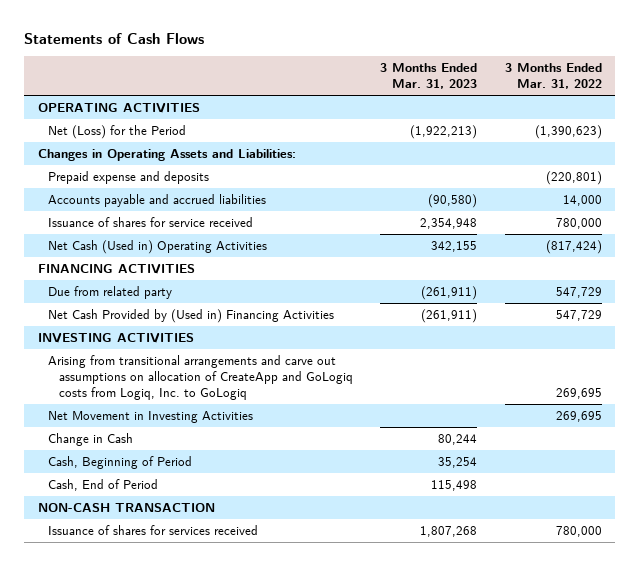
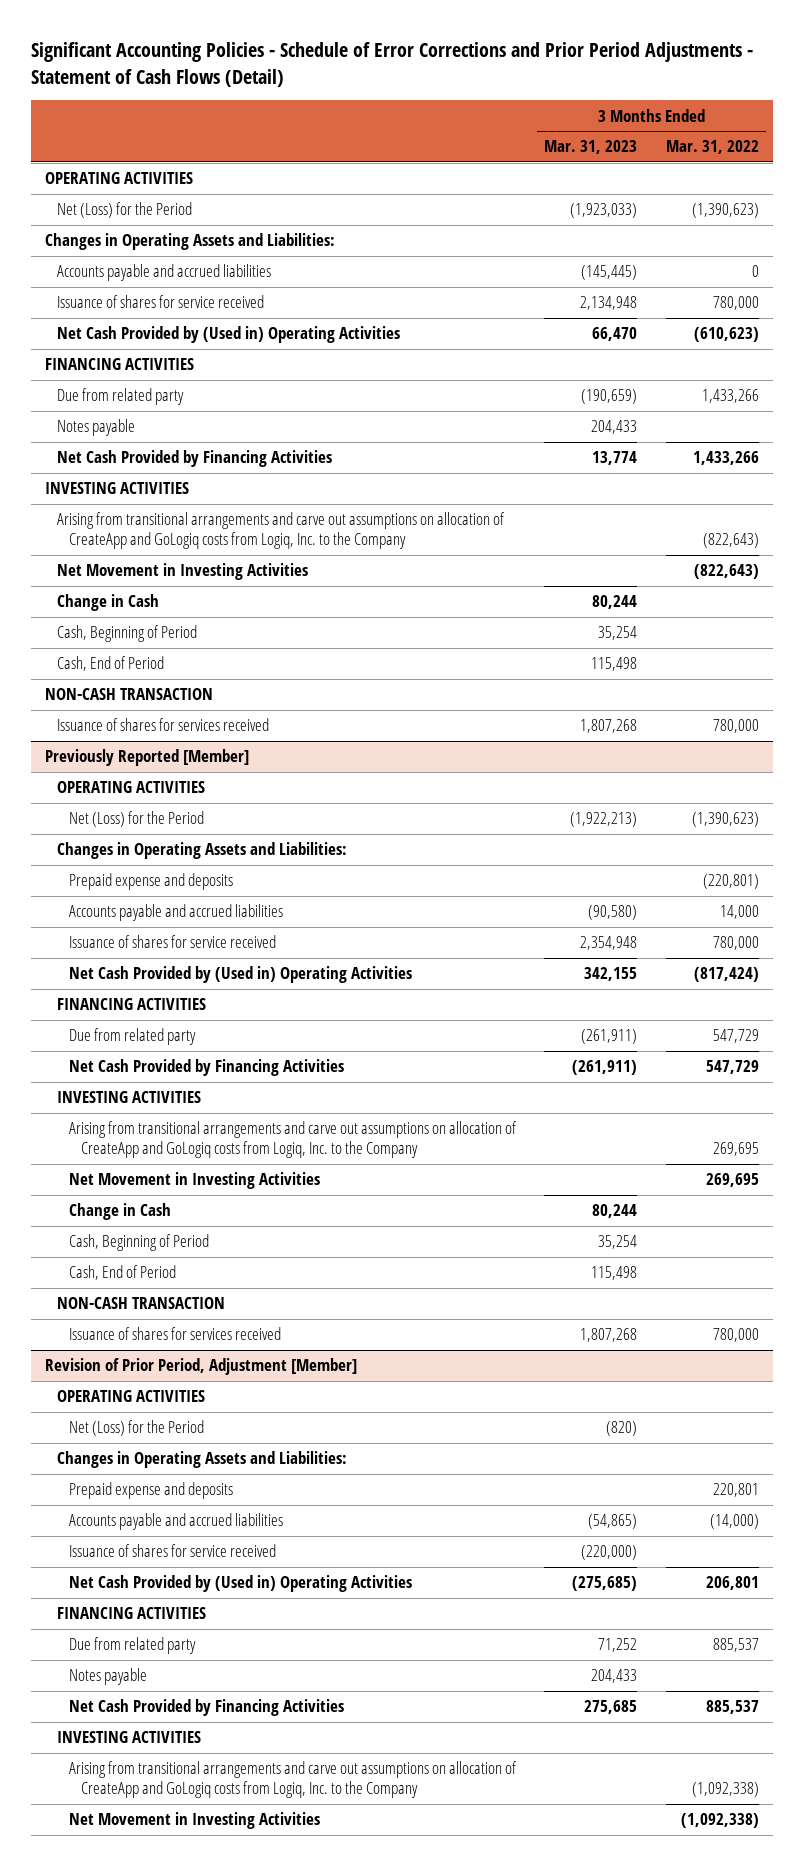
[24,32,205,44] Statements of Cash Flows -> [31,42,754,87] Significant Accounting Policies - Schedule of Error Corrections and Prior Period Adjustments - Statement of Cash Flows (Detail)
none -> [57,202,193,219] Net (Loss) for the Period
none -> [45,233,336,251] Changes in Operating Assets and Liabilities:
none -> [57,264,272,282] Accounts payable and accrued liabilities
none -> [57,295,265,309] Issuance of shares for service received
none -> [57,326,401,344] Net Cash Provided by (Used in) Operating Activities
none -> [45,358,195,371] FINANCING ACTIVITIES
none -> [57,388,185,406] Due from related party
none -> [57,419,136,437] Notes payable
none -> [57,450,333,468] Net Cash Provided by Financing Activities
none -> [45,482,190,495] INVESTING ACTIVITIES
none -> [57,512,506,550] Arising from transitional arrangements and carve out assumptions on allocation of CreateApp and GoLogiq costs from Logiq, Inc. to the Company
none -> [57,563,309,581] Net Movement in Investing Activities
none -> [57,594,160,612] Change in Cash
none -> [57,625,198,643] Cash, Beginning of Period
none -> [57,656,165,672] Cash, End of Period
none -> [45,688,214,701] NON-CASH TRANSACTION
none -> [57,718,270,732] Issuance of shares for services received
none -> [45,749,250,767] Previously Reported [Member]
none -> [57,781,206,794] OPERATING ACTIVITIES
[48,239,268,254] Net Cash (Used in) Operating Activities -> [69,966,413,984] Net Cash Provided by (Used in) Operating Activities
[48,308,335,323] Net Cash Provided by (Used in) Financing Activities -> [69,1059,345,1077] Net Cash Provided by Financing Activities
[48,354,353,400] Arising from transitional arrangements and carve out assumptions on allocation of CreateApp and GoLogiq costs from Logiq, Inc. to GoLogiq -> [69,1121,518,1159] Arising from transitional arrangements and carve out assumptions on allocation of CreateApp and GoLogiq costs from Logiq, Inc. to the Company
none -> [45,1358,358,1376] Revision of Prior Period, Adjustment [Member]
none -> [57,1390,206,1403] OPERATING ACTIVITIES
none -> [69,1420,205,1437] Net (Loss) for the Period
none -> [57,1451,348,1469] Changes in Operating Assets and Liabilities:
none -> [69,1482,234,1500] Prepaid expense and deposits
none -> [69,1513,284,1531] Accounts payable and accrued liabilities
none -> [69,1544,277,1558] Issuance of shares for service received
none -> [69,1575,413,1593] Net Cash Provided by (Used in) Operating Activities
none -> [57,1607,207,1620] FINANCING ACTIVITIES
none -> [69,1637,197,1655] Due from related party
none -> [69,1668,148,1686] Notes payable
none -> [69,1699,345,1717] Net Cash Provided by Financing Activities
none -> [57,1731,202,1744] INVESTING ACTIVITIES
none -> [69,1761,518,1799] Arising from transitional arrangements and carve out assumptions on allocation of CreateApp and GoLogiq costs from Logiq, Inc. to the Company
none -> [69,1812,321,1830] Net Movement in Investing Activities

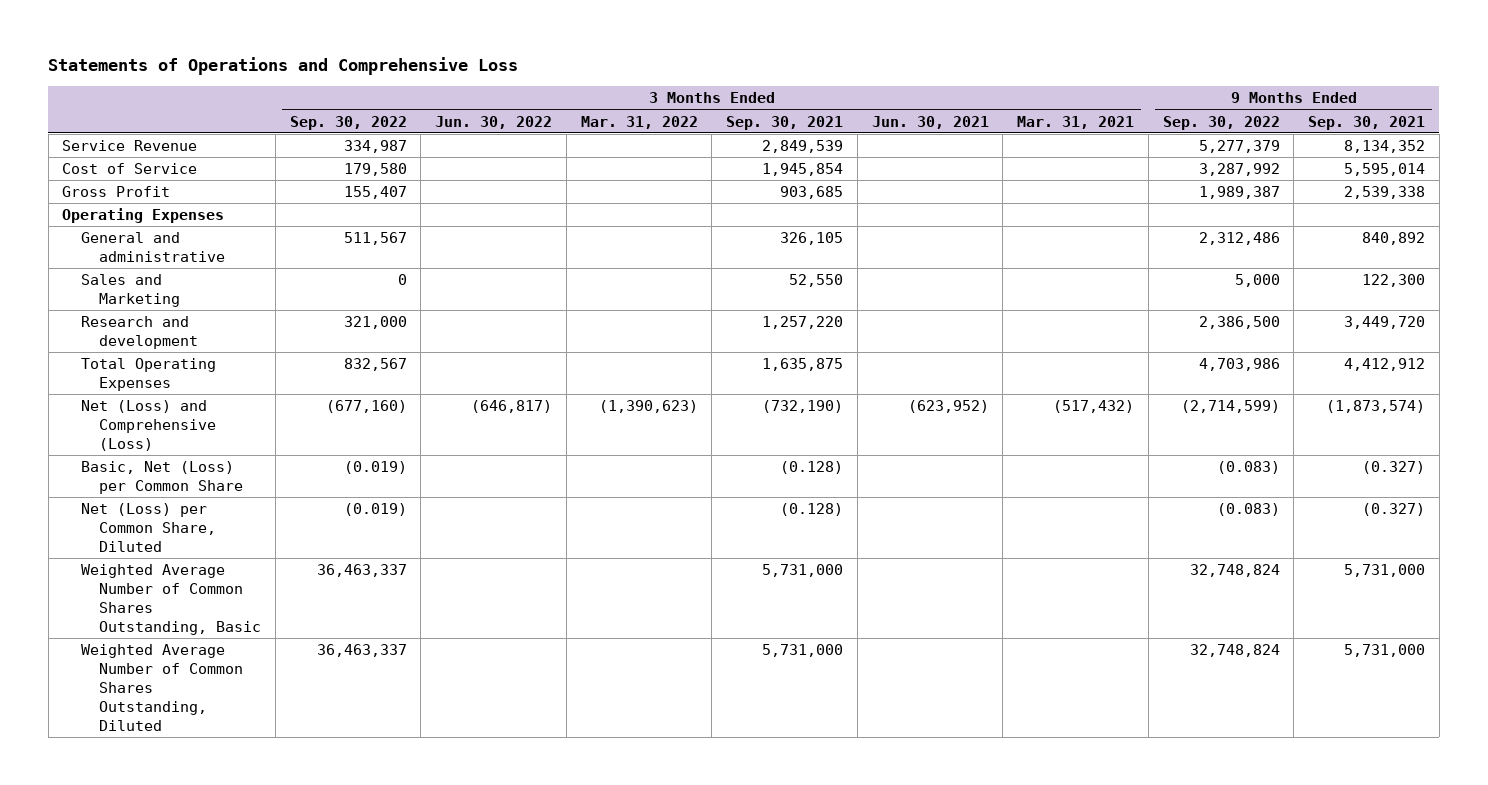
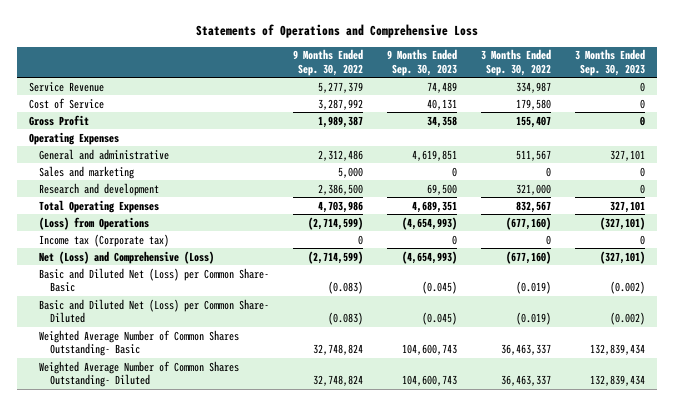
[435,115,553,129] Jun. 30, 2022 -> none
[580,115,698,129] Mar. 31, 2022 -> none
[726,115,844,130] Sep. 30, 2021 -> none
[871,115,989,129] Jun. 30, 2021 -> none
[1017,115,1135,129] Mar. 31, 2021 -> none
[1308,115,1426,130] Sep. 30, 2021 -> none
none -> [387,49,458,76] 9 Months Ended Sep. 30, 2023
none -> [575,49,646,76] 3 Months Ended Sep. 30, 2023
[80,274,181,308] Sales and Marketing -> [39,165,135,179] Sales and marketing
none -> [39,216,150,230] (Loss) from Operations
none -> [39,233,170,247] Income tax (Corporate tax)
[80,461,244,495] Basic, Net (Loss) per Common Share -> [39,267,270,293] Basic and Diluted Net (Loss) per Common Share- Basic
[80,503,217,553] Net (Loss) per Common Share, Diluted -> [39,298,270,324] Basic and Diluted Net (Loss) per Common Share- Diluted
[80,564,262,636] Weighted Average Number of Common Shares Outstanding, Basic -> [39,329,240,357] Weighted Average Number of Common Shares Outstanding- Basic
[80,644,244,732] Weighted Average Number of Common Shares Outstanding, Diluted -> [39,360,240,388] Weighted Average Number of Common Shares Outstanding- Diluted

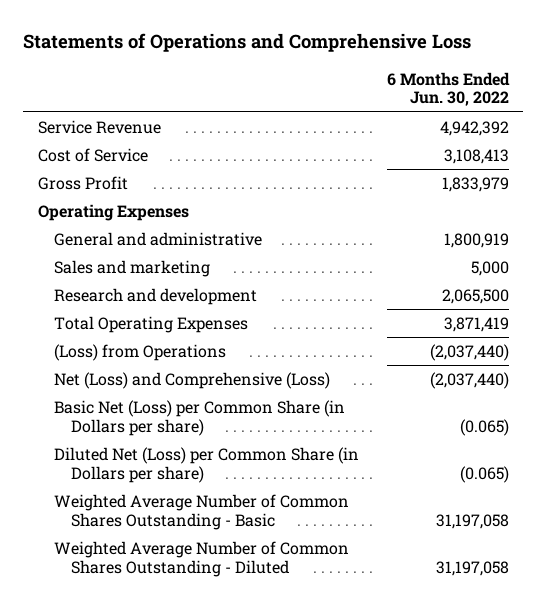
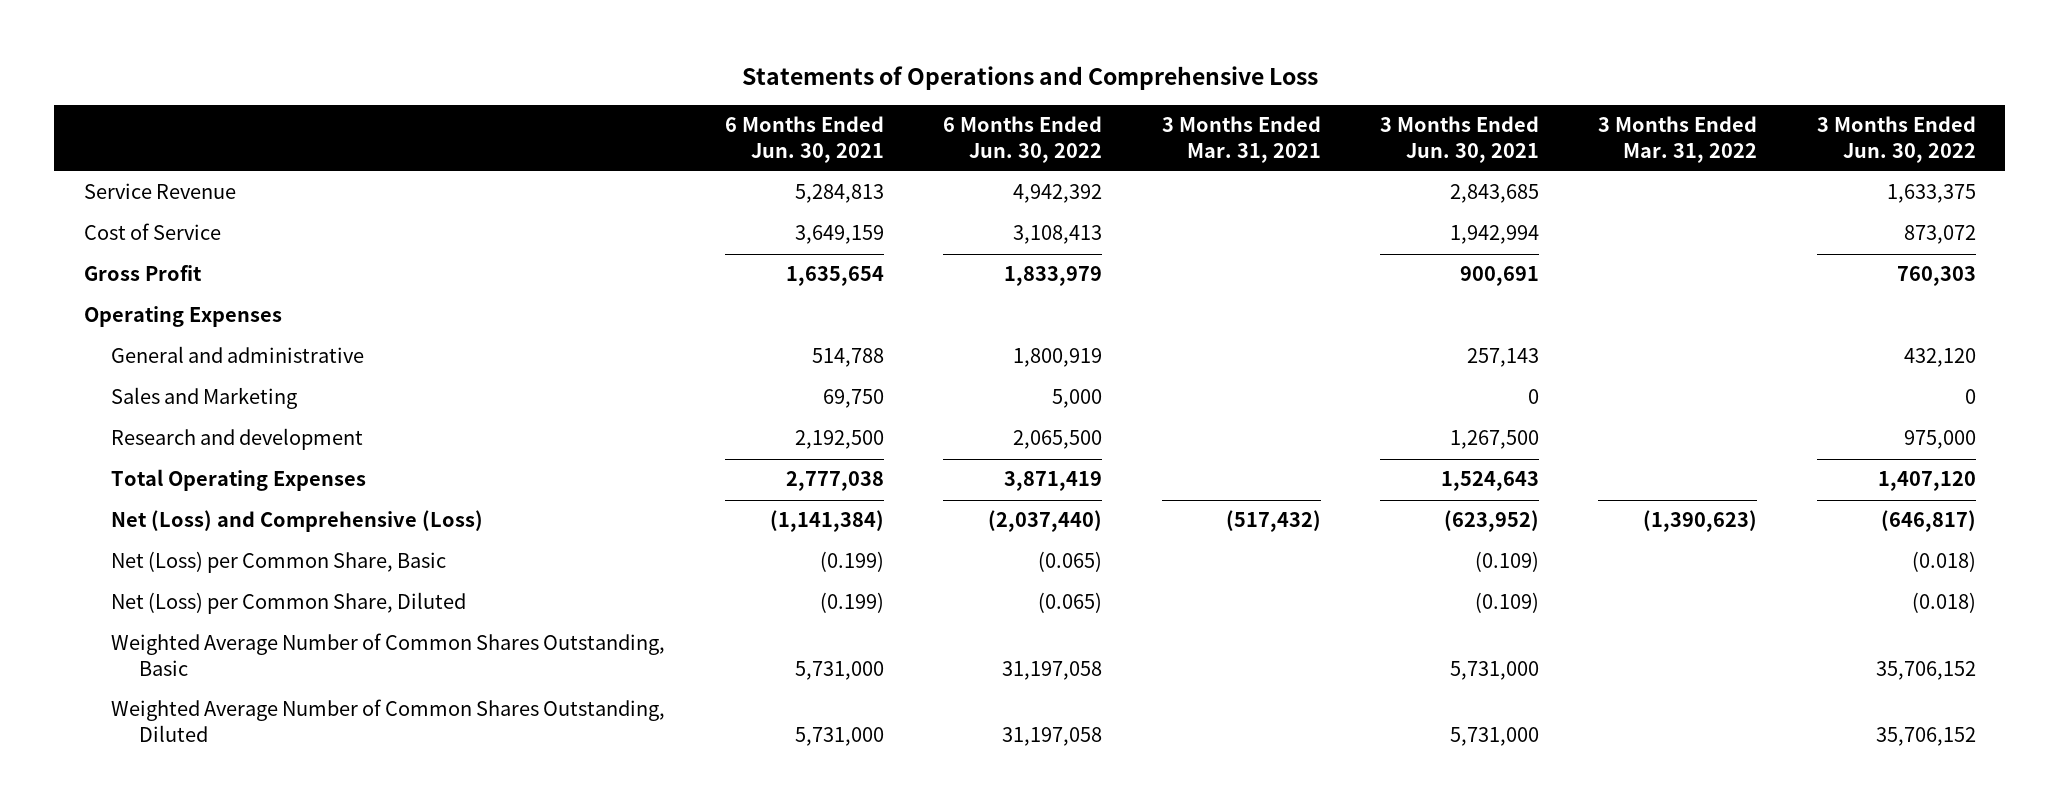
none -> [724,116,884,163] 6 Months Ended Jun. 30, 2021
none -> [1161,116,1321,163] 3 Months Ended Mar. 31, 2021
none -> [1379,116,1539,163] 3 Months Ended Jun. 30, 2021
none -> [1598,116,1758,163] 3 Months Ended Mar. 31, 2022
none -> [1816,116,1976,163] 3 Months Ended Jun. 30, 2022
[54,260,211,278] Sales and marketing -> [111,387,298,410] Sales and Marketing
[54,344,227,362] (Loss) from Operations -> none
[54,400,346,436] Basic Net (Loss) per Common Share (in Dollars per share) -> [111,551,447,574] Net (Loss) per Common Share, Basic
[54,447,360,483] Diluted Net (Loss) per Common Share (in Dollars per share) -> [111,592,467,615] Net (Loss) per Common Share, Diluted
[54,494,350,530] Weighted Average Number of Common Shares Outstanding - Basic -> [111,633,666,677] Weighted Average Number of Common Shares Outstanding, Basic
[54,541,350,577] Weighted Average Number of Common Shares Outstanding - Diluted -> [111,699,666,743] Weighted Average Number of Common Shares Outstanding, Diluted

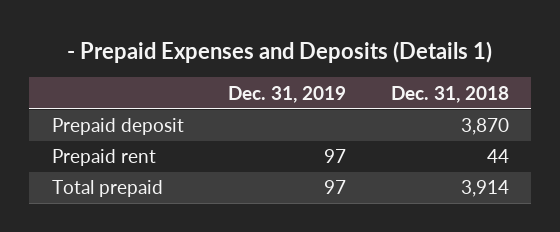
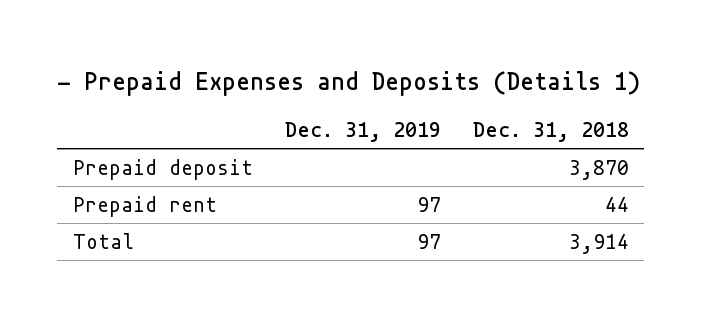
[51,180,163,198] Total prepaid -> [72,232,134,249] Total

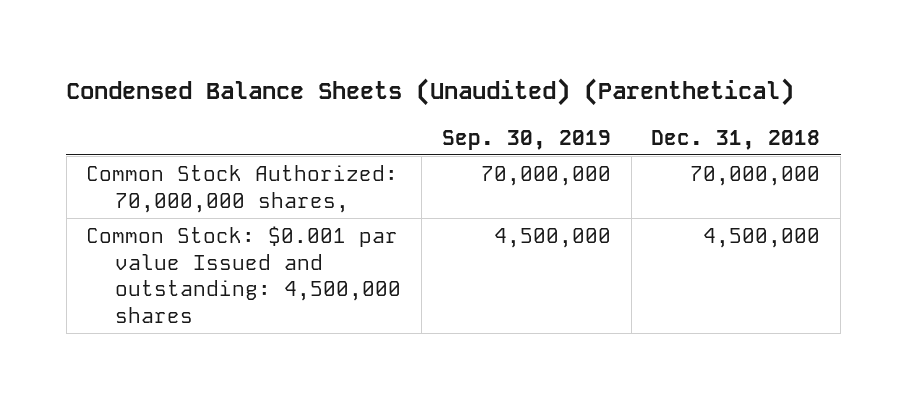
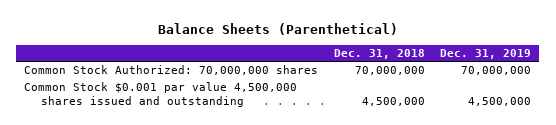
[66,77,795,106] Condensed Balance Sheets (Unaudited) (Parenthetical) -> [157,22,398,35] Balance Sheets (Parenthetical)
[441,129,611,150] Sep. 30, 2019 -> none
none -> [440,49,532,60] Dec. 31, 2019
[86,165,399,213] Common Stock Authorized: 70,000,000 shares, -> [24,65,319,76] Common Stock Authorized: 70,000,000 shares
[86,226,401,324] Common Stock: $0.001 par value Issued and outstanding: 4,500,000 shares -> [24,82,298,107] Common Stock $0.001 par value 4,500,000 shares issued and outstanding

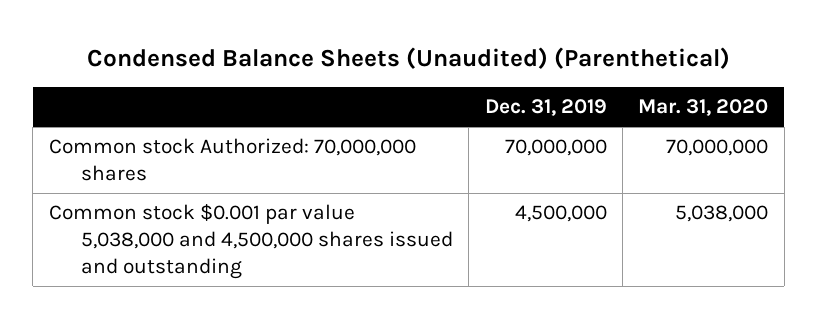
[157,22,398,35] Balance Sheets (Parenthetical) -> [86,46,730,69] Condensed Balance Sheets (Unaudited) (Parenthetical)
[333,49,425,60] Dec. 31, 2018 -> none
none -> [638,99,769,117] Mar. 31, 2020
[24,65,319,76] Common Stock Authorized: 70,000,000 shares -> [48,138,416,182] Common stock Authorized: 70,000,000 shares
[24,82,298,107] Common Stock $0.001 par value 4,500,000 shares issued and outstanding -> [48,204,453,279] Common stock $0.001 par value 5,038,000 and 4,500,000 shares issued and outstanding

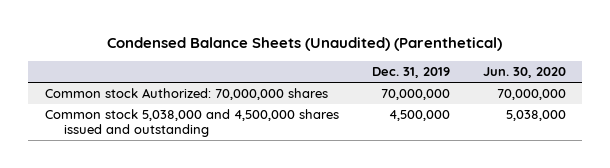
[638,99,769,117] Mar. 31, 2020 -> none
none -> [482,67,566,79] Jun. 30, 2020
[48,204,453,279] Common stock $0.001 par value 5,038,000 and 4,500,000 shares issued and outstanding -> [44,109,339,138] Common stock 5,038,000 and 4,500,000 shares issued and outstanding

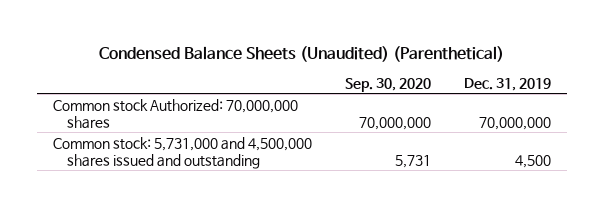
[482,67,566,79] Jun. 30, 2020 -> none
none -> [344,78,431,93] Sep. 30, 2020
[44,109,339,138] Common stock 5,038,000 and 4,500,000 shares issued and outstanding -> [53,136,313,169] Common stock: 5,731,000 and 4,500,000 shares issued and outstanding
[388,110,450,122] 4,500,000 -> [514,154,551,168] 4,500

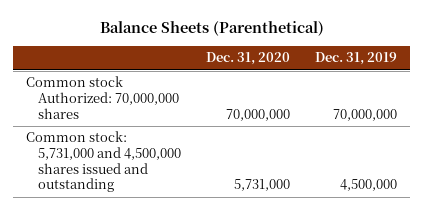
[98,45,504,62] Condensed Balance Sheets (Unaudited) (Parenthetical) -> [99,21,324,37] Balance Sheets (Parenthetical)
[344,78,431,93] Sep. 30, 2020 -> none
none -> [206,52,291,66] Dec. 31, 2020
[514,154,551,168] 4,500 -> [340,179,398,192] 4,500,000

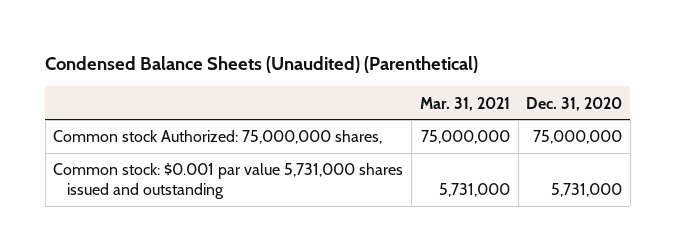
[99,21,324,37] Balance Sheets (Parenthetical) -> [45,56,479,74] Condensed Balance Sheets (Unaudited) (Parenthetical)
[315,52,398,66] Dec. 31, 2019 -> none
none -> [419,96,510,111] Mar. 31, 2021
[25,76,180,119] Common stock Authorized: 70,000,000 shares -> [53,130,383,145] Common stock Authorized: 75,000,000 shares,
[226,108,291,121] 70,000,000 -> [533,130,623,145] 75,000,000
[25,131,182,193] Common stock: 5,731,000 and 4,500,000 shares issued and outstanding -> [53,163,404,200] Common stock: $0.001 par value 5,731,000 shares issued and outstanding

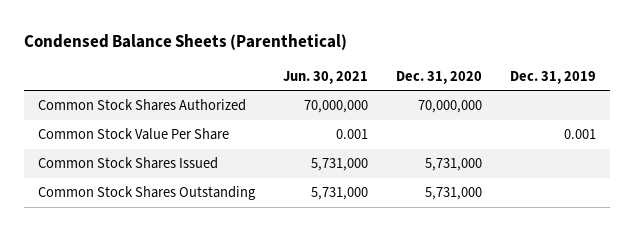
[45,56,479,74] Condensed Balance Sheets (Unaudited) (Parenthetical) -> [24,33,348,50] Condensed Balance Sheets (Parenthetical)
[419,96,510,111] Mar. 31, 2021 -> none
none -> [283,70,369,84] Jun. 30, 2021
none -> [510,70,597,84] Dec. 31, 2019
[53,130,383,145] Common stock Authorized: 75,000,000 shares, -> [38,99,247,112] Common Stock Shares Authorized
[533,130,623,145] 75,000,000 -> [418,100,483,114] 70,000,000
none -> [38,128,230,141] Common Stock Value Per Share
none -> [38,157,219,170] Common Stock Shares Issued
[53,163,404,200] Common stock: $0.001 par value 5,731,000 shares issued and outstanding -> [38,186,257,201] Common Stock Shares Outstanding

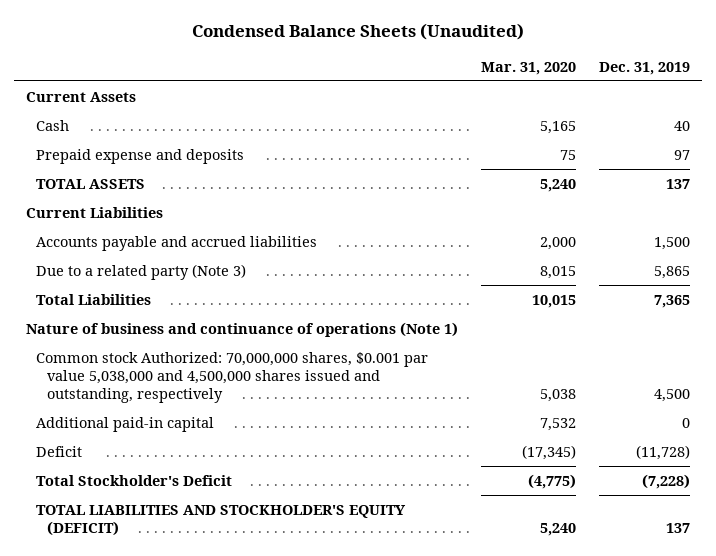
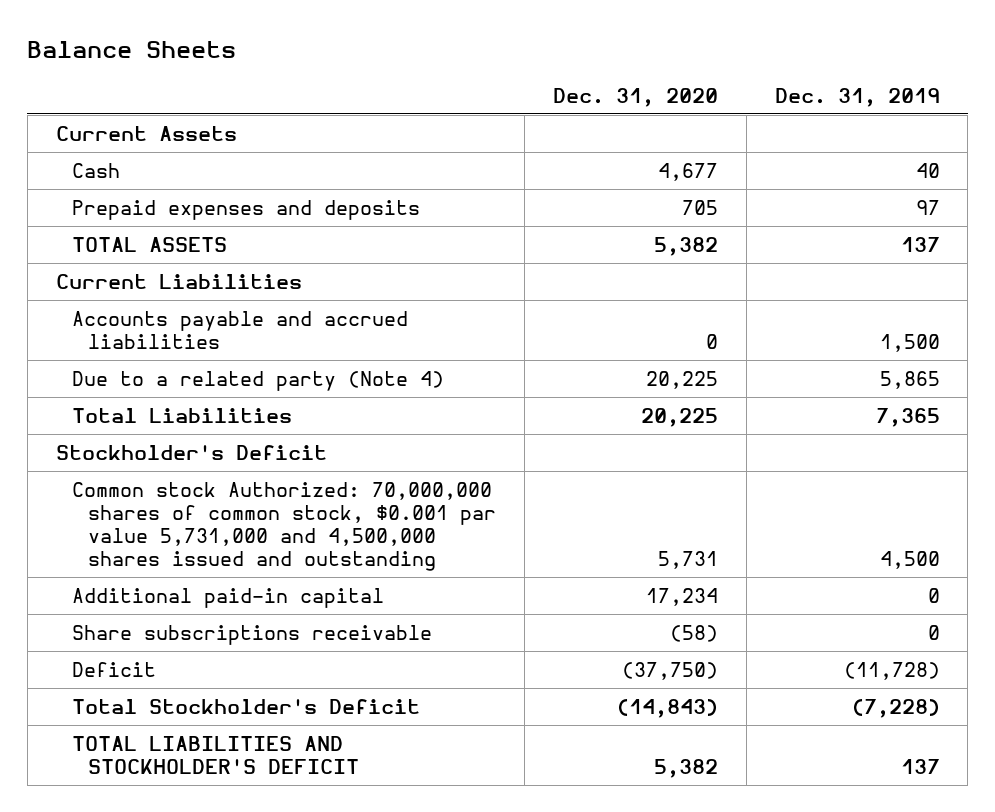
[192,23,525,41] Condensed Balance Sheets (Unaudited) -> [27,40,237,58] Balance Sheets
[481,61,577,75] Mar. 31, 2020 -> none
none -> [552,88,718,108] Dec. 31, 2020
[36,148,245,164] Prepaid expense and deposits -> [71,199,420,220] Prepaid expenses and deposits
[36,263,247,280] Due to a related party (Note 3) -> [71,370,444,391] Due to a related party (Note 4)
[25,321,458,337] Nature of business and continuance of operations (Note 1) -> none
none -> [55,444,327,460] Stockholder's Deficit
[36,351,429,404] Common stock Authorized: 70,000,000 shares, $0.001 par value 5,038,000 and 4,500,000 shares issued and outstanding, respectively -> [71,481,497,572] Common stock Authorized: 70,000,000 shares of common stock, $0.001 par value 5,731,000 and 4,500,000 shares issued and outstanding
none -> [71,624,432,645] Share subscriptions receivable
[36,504,407,536] TOTAL LIABILITIES AND STOCKHOLDER'S EQUITY (DEFICIT) -> [71,735,360,775] TOTAL LIABILITIES AND STOCKHOLDER'S DEFICIT

